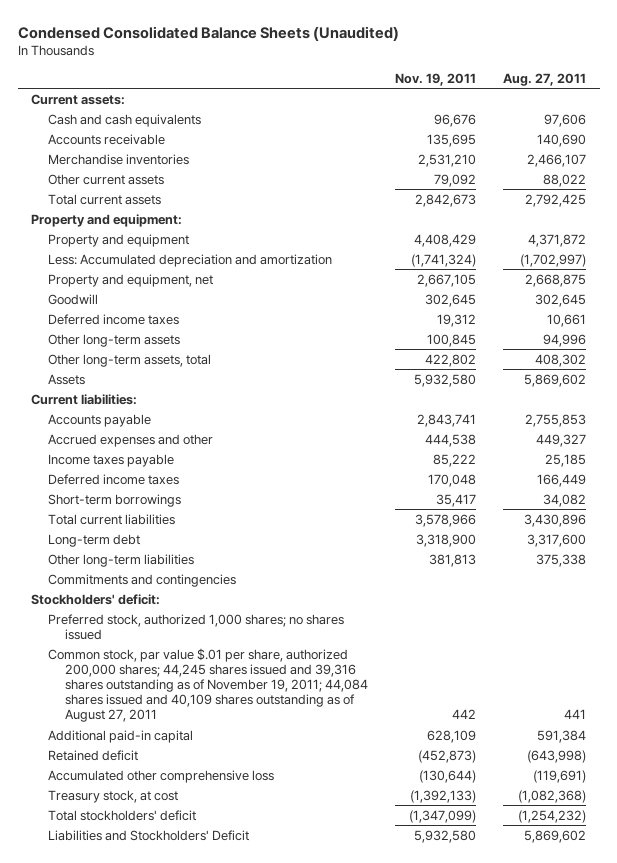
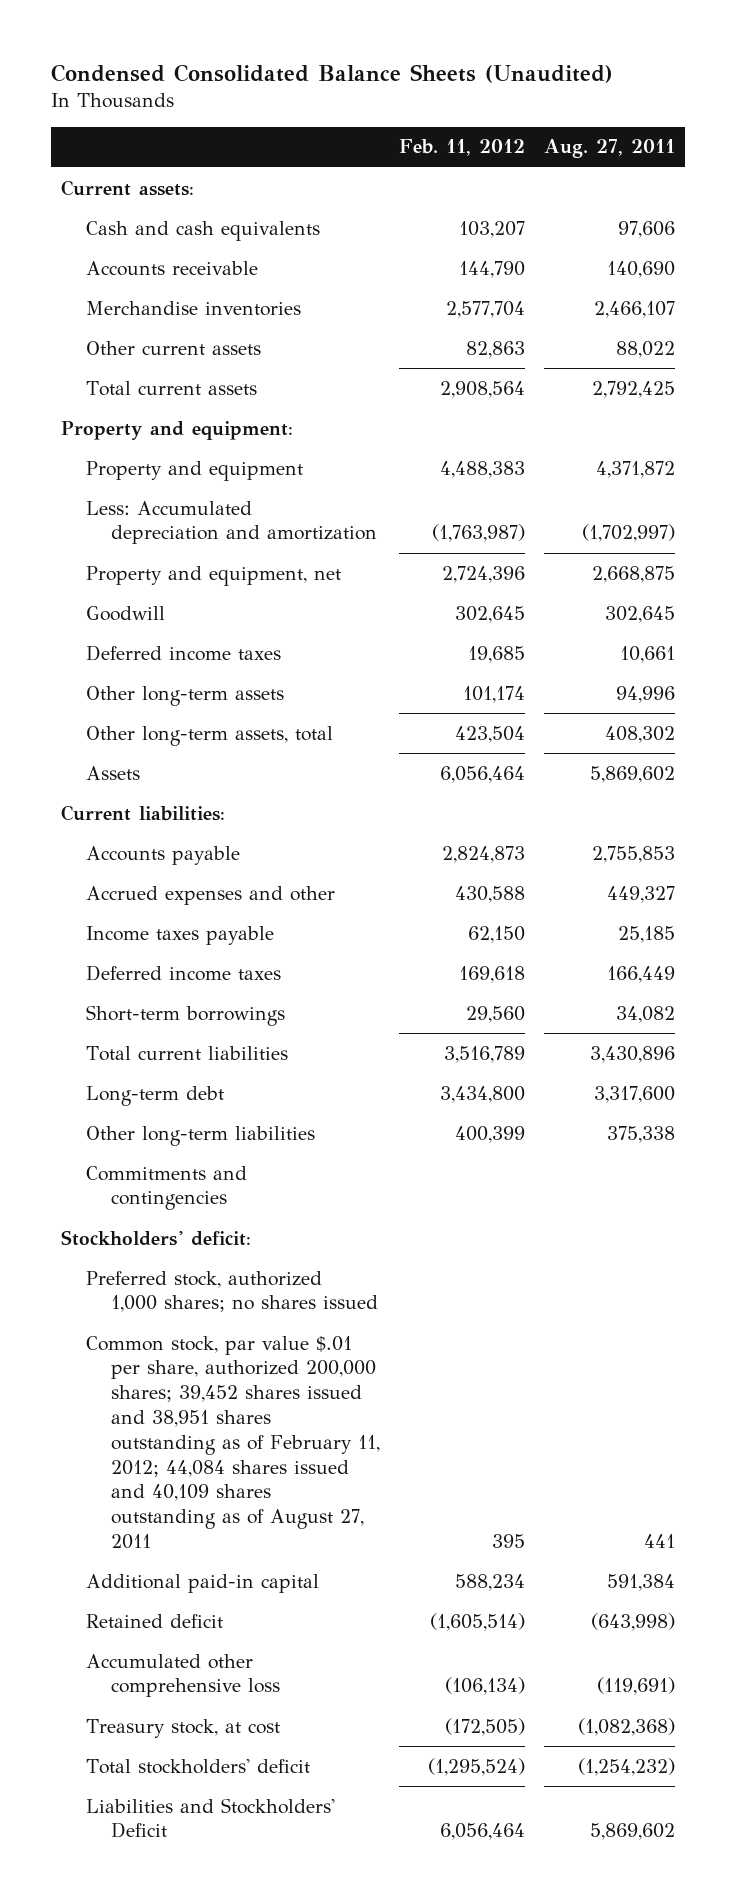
[394,72,476,86] Nov. 19, 2011 -> none
none -> [399,139,526,157] Feb. 11, 2012
[48,647,368,723] Common stock, par value $.01 per share, authorized 200,000 shares; 44,245 shares issued and 39,316 shares outstanding as of November 19, 2011; 44,084 shares issued and 40,109 shares outstanding as of August 27, 2011 -> [85,1335,380,1549] Common stock, par value $.01 per share, authorized 200,000 shares; 39,452 shares issued and 38,951 shares outstanding as of February 11, 2012; 44,084 shares issued and 40,109 shares outstanding as of August 27, 2011

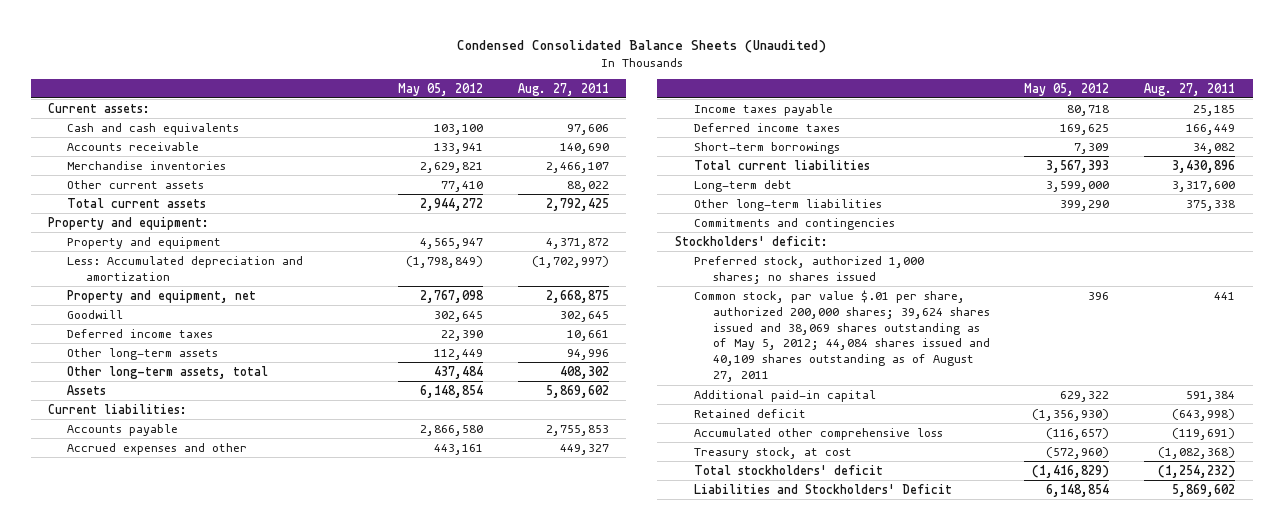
[399,139,526,157] Feb. 11, 2012 -> none
none -> [398,82,484,96] May 05, 2012
[85,1335,380,1549] Common stock, par value $.01 per share, authorized 200,000 shares; 39,452 shares issued and 38,951 shares outstanding as of February 11, 2012; 44,084 shares issued and 40,109 shares outstanding as of August 27, 2011 -> [693,289,990,383] Common stock, par value $.01 per share, authorized 200,000 shares; 39,624 shares issued and 38,069 shares outstanding as of May 5, 2012; 44,084 shares issued and 40,109 shares outstanding as of August 27, 2011

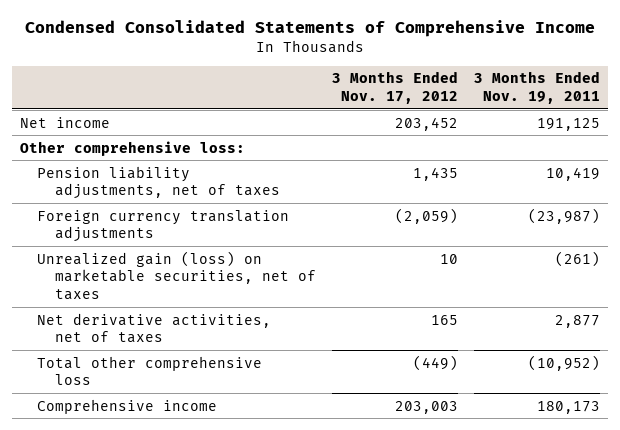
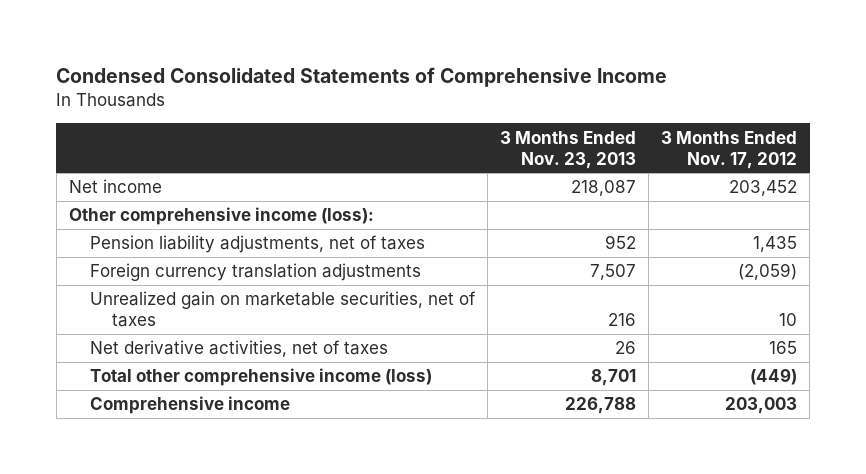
[473,71,600,105] 3 Months Ended Nov. 19, 2011 -> none
none -> [500,130,637,169] 3 Months Ended Nov. 23, 2013
[19,140,245,156] Other comprehensive loss: -> [68,207,374,226] Other comprehensive income (loss):
[37,250,316,300] Unrealized gain (loss) on marketable securities, net of taxes -> [90,291,477,328] Unrealized gain on marketable securities, net of taxes
[37,355,263,386] Total other comprehensive loss -> [90,368,433,387] Total other comprehensive income (loss)

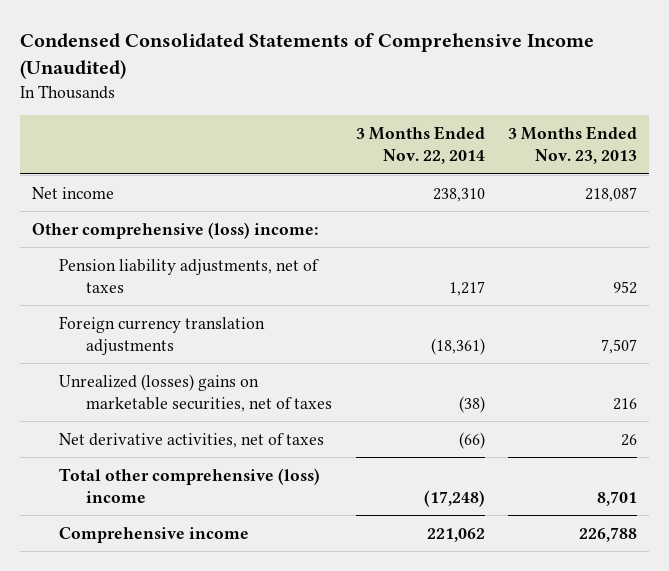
[56,66,668,87] Condensed Consolidated Statements of Comprehensive Income -> [20,33,595,80] Condensed Consolidated Statements of Comprehensive Income (Unaudited)
[661,130,798,169] 3 Months Ended Nov. 17, 2012 -> none
none -> [355,125,485,165] 3 Months Ended Nov. 22, 2014
[68,207,374,226] Other comprehensive income (loss): -> [32,221,319,239] Other comprehensive (loss) income:
[90,291,477,328] Unrealized gain on marketable securities, net of taxes -> [58,373,332,413] Unrealized (losses) gains on marketable securities, net of taxes
[90,368,433,387] Total other comprehensive income (loss) -> [58,467,320,504] Total other comprehensive (loss) income

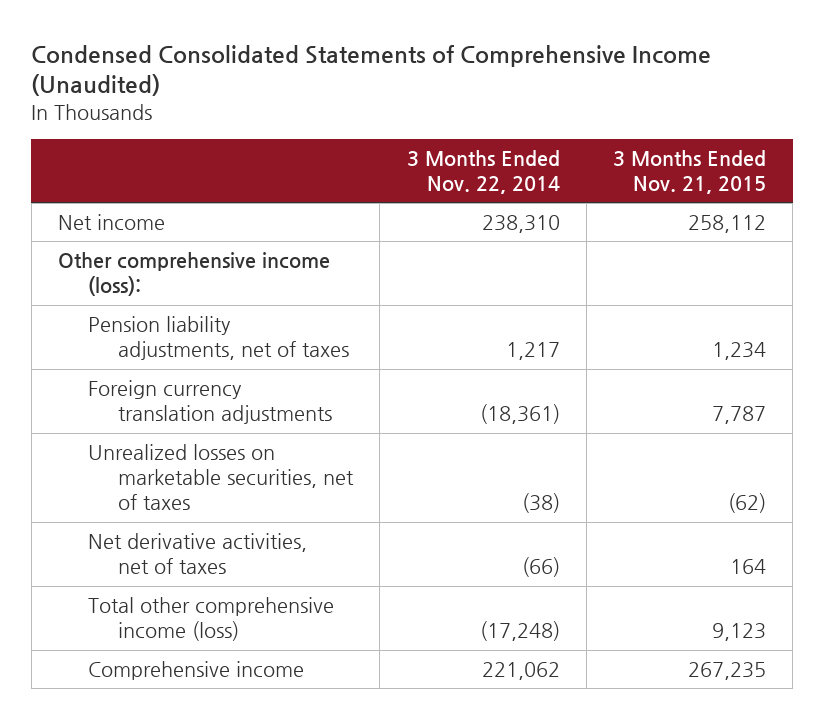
[508,125,638,165] 3 Months Ended Nov. 23, 2013 -> none
none -> [613,149,767,194] 3 Months Ended Nov. 21, 2015
[32,221,319,239] Other comprehensive (loss) income: -> [57,252,330,297] Other comprehensive income (loss):
[58,373,332,413] Unrealized (losses) gains on marketable securities, net of taxes -> [88,444,355,511] Unrealized losses on marketable securities, net of taxes
[58,467,320,504] Total other comprehensive (loss) income -> [88,597,335,642] Total other comprehensive income (loss)

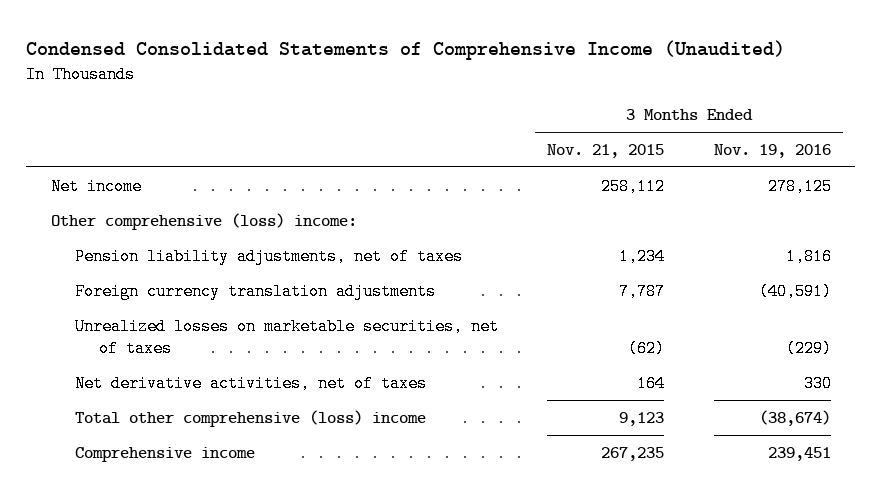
[406,149,560,194] 3 Months Ended Nov. 22, 2014 -> none
none -> [713,144,831,159] Nov. 19, 2016
[57,252,330,297] Other comprehensive income (loss): -> [51,212,358,230] Other comprehensive (loss) income:
[88,597,335,642] Total other comprehensive income (loss) -> [74,409,426,427] Total other comprehensive (loss) income

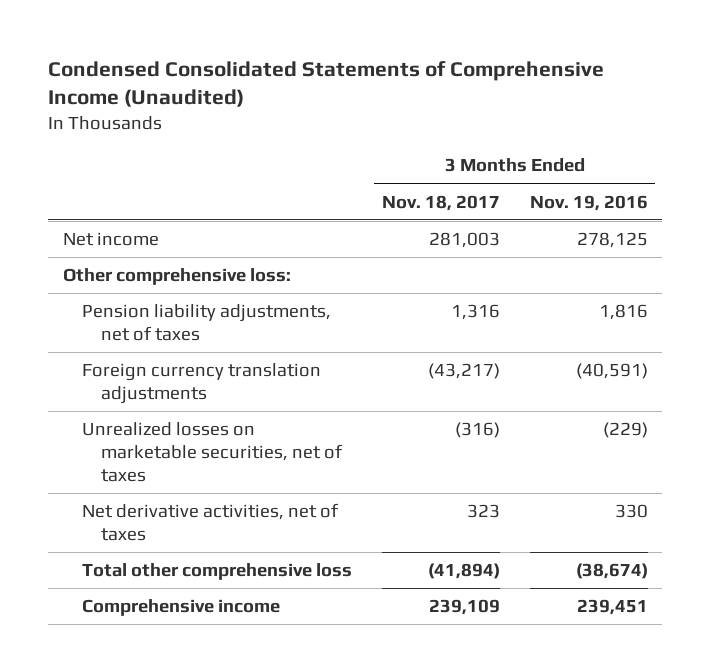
[547,144,665,159] Nov. 21, 2015 -> none
none -> [381,194,500,211] Nov. 18, 2017
[51,212,358,230] Other comprehensive (loss) income: -> [62,268,291,286] Other comprehensive loss:
[74,409,426,427] Total other comprehensive (loss) income -> [81,563,352,581] Total other comprehensive loss

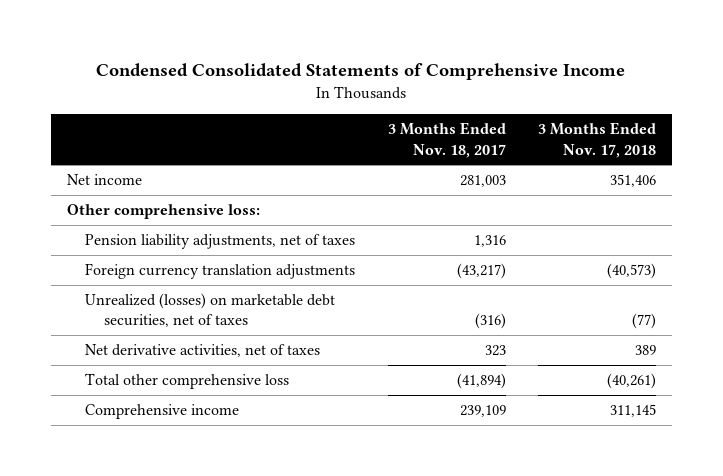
[47,61,604,108] Condensed Consolidated Statements of Comprehensive Income (Unaudited) -> [96,62,626,80] Condensed Consolidated Statements of Comprehensive Income
[529,194,648,211] Nov. 19, 2016 -> none
none -> [537,122,656,158] 3 Months Ended Nov. 17, 2018
[81,422,343,482] Unrealized losses on marketable securities, net of taxes -> [85,293,336,328] Unrealized (losses) on marketable debt securities, net of taxes

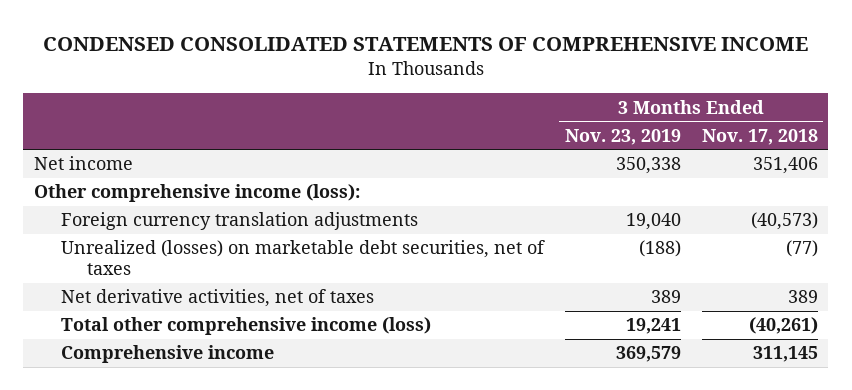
[96,62,626,80] Condensed Consolidated Statements of Comprehensive Income -> [42,37,808,52] CONDENSED CONSOLIDATED STATEMENTS OF COMPREHENSIVE INCOME
[387,122,506,158] 3 Months Ended Nov. 18, 2017 -> none
none -> [564,128,681,145] Nov. 23, 2019
[85,234,356,250] Pension liability adjustments, net of taxes -> none
[66,204,260,220] Other comprehensive loss: -> [34,184,361,203] Other comprehensive income (loss):
[85,373,290,390] Total other comprehensive loss -> [60,317,431,336] Total other comprehensive income (loss)

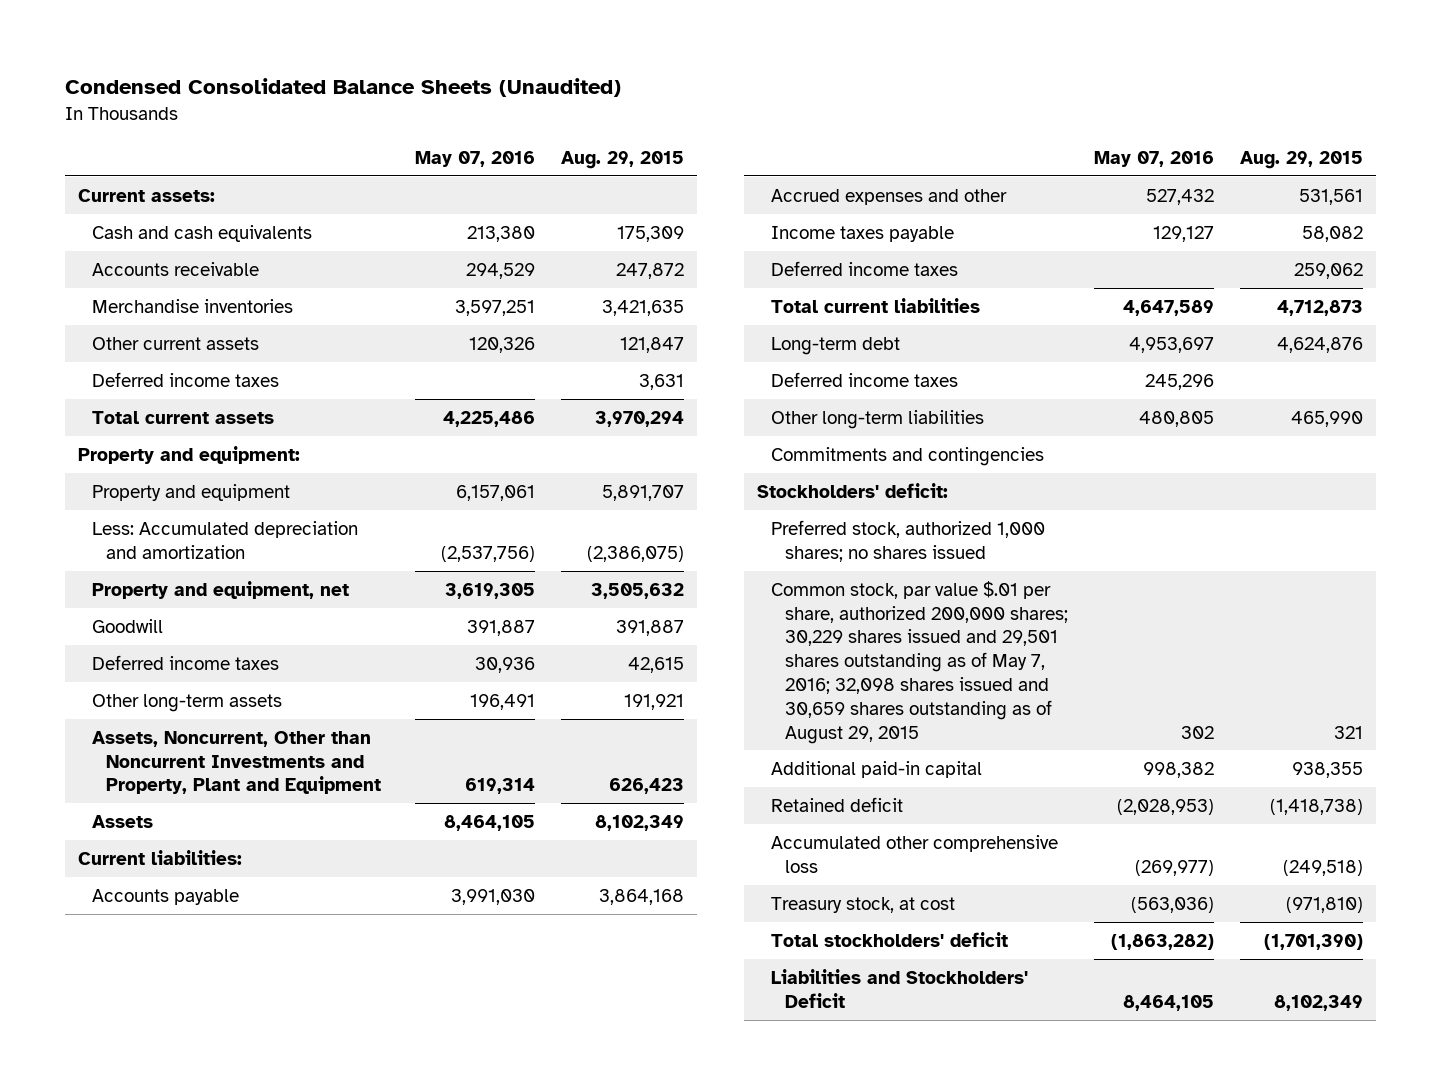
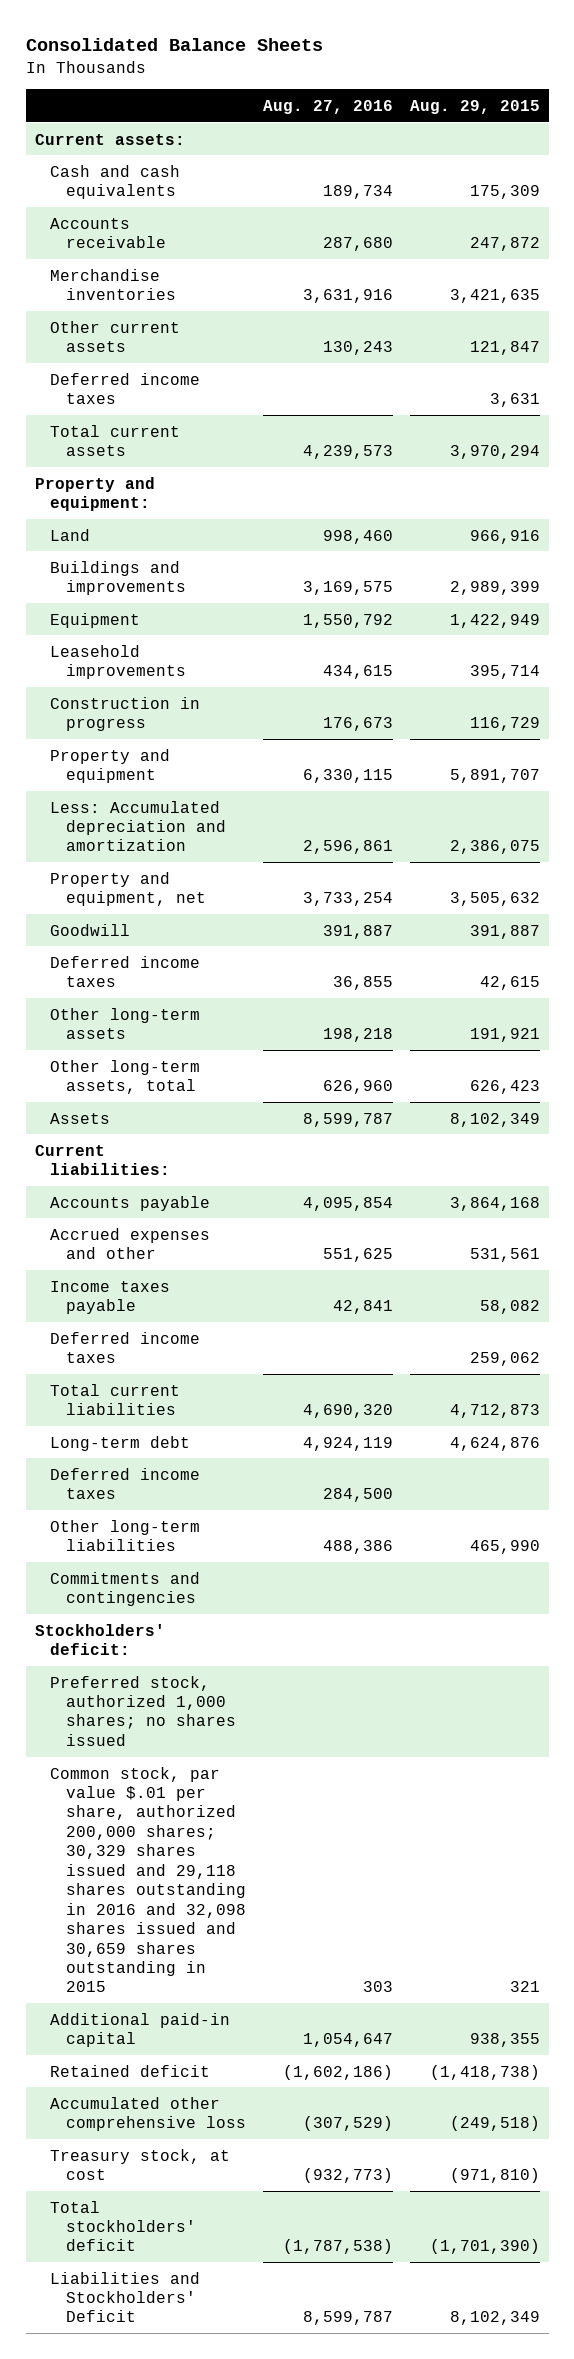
[64,78,621,98] Condensed Consolidated Balance Sheets (Unaudited) -> [25,38,323,52] Consolidated Balance Sheets
[414,150,535,167] May 07, 2016 -> none
none -> [262,99,393,114] Aug. 27, 2016
none -> [50,528,91,541] Land
none -> [50,560,186,595] Buildings and improvements
none -> [50,612,141,628] Equipment
none -> [50,644,186,679] Leasehold improvements
none -> [50,696,201,731] Construction in progress
[586,545,684,562] (2,386,075) -> [449,840,540,855] 2,386,075
[91,730,381,795] Assets, Noncurrent, Other than Noncurrent Investments and Property, Plant and Equipment -> [50,1059,201,1094] Other long-term assets, total
[771,580,1069,744] Common stock, par value $.01 per share, authorized 200,000 shares; 30,229 shares issued and 29,501 shares outstanding as of May 7, 2016; 32,098 shares issued and 30,659 shares outstanding as of August 29, 2015 -> [50,1766,246,1993] Common stock, par value $.01 per share, authorized 200,000 shares; 30,329 shares issued and 29,118 shares outstanding in 2016 and 32,098 shares issued and 30,659 shares outstanding in 2015

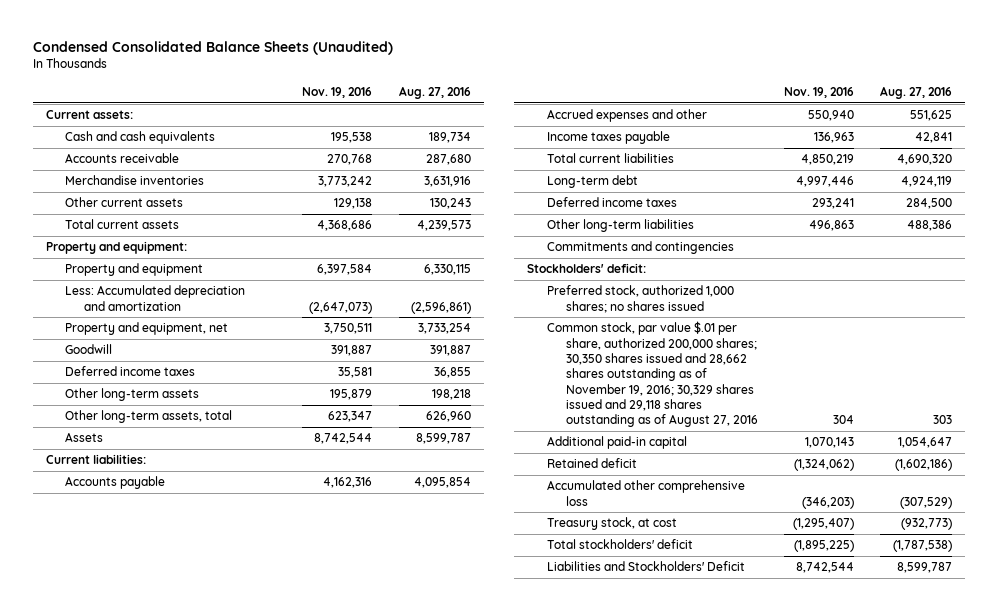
[25,38,323,52] Consolidated Balance Sheets -> [32,40,393,55] Condensed Consolidated Balance Sheets (Unaudited)
[409,99,540,114] Aug. 29, 2015 -> none
none -> [302,86,373,98] Nov. 19, 2016
[50,372,201,404] Deferred income taxes -> none
[50,528,91,541] Land -> none
[50,560,186,595] Buildings and improvements -> none
[50,612,141,628] Equipment -> none
[50,644,186,679] Leasehold improvements -> none
[50,696,201,731] Construction in progress -> none
[302,840,393,855] 2,596,861 -> [410,301,471,314] (2,596,861)
[50,1331,201,1363] Deferred income taxes -> none
[50,1766,246,1993] Common stock, par value $.01 per share, authorized 200,000 shares; 30,329 shares issued and 29,118 shares outstanding in 2016 and 32,098 shares issued and 30,659 shares outstanding in 2015 -> [546,321,758,428] Common stock, par value $.01 per share, authorized 200,000 shares; 30,350 shares issued and 28,662 shares outstanding as of November 19, 2016; 30,329 shares issued and 29,118 shares outstanding as of August 27, 2016

